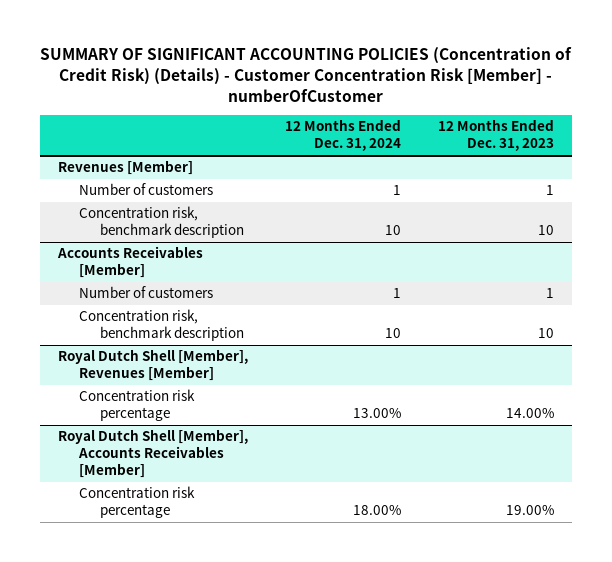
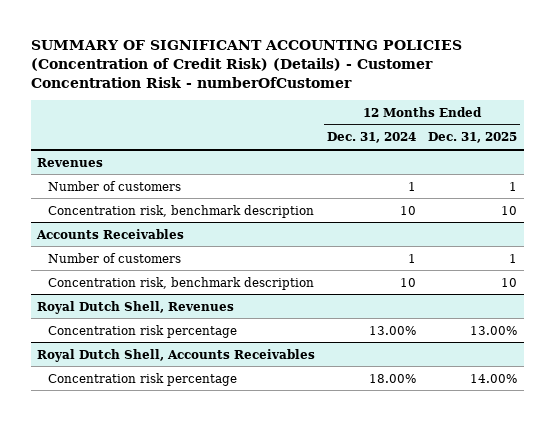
[39,47,572,102] SUMMARY OF SIGNIFICANT ACCOUNTING POLICIES (Concentration of Credit Risk) (Details) - Customer Concentration Risk [Member] - numberOfCustomer -> [30,39,462,88] SUMMARY OF SIGNIFICANT ACCOUNTING POLICIES (Concentration of Credit Risk) (Details) - Customer Concentration Risk - numberOfCustomer
[437,119,554,152] 12 Months Ended Dec. 31, 2023 -> none
none -> [428,132,518,144] Dec. 31, 2025
[58,160,194,176] Revenues [Member] -> [36,157,103,167] Revenues
[57,246,204,279] Accounts Receivables [Member] -> [35,228,184,239] Accounts Receivables
[58,349,249,382] Royal Dutch Shell [Member], Revenues [Member] -> [36,300,234,314] Royal Dutch Shell, Revenues
[58,429,249,479] Royal Dutch Shell [Member], Accounts Receivables [Member] -> [36,348,315,362] Royal Dutch Shell, Accounts Receivables

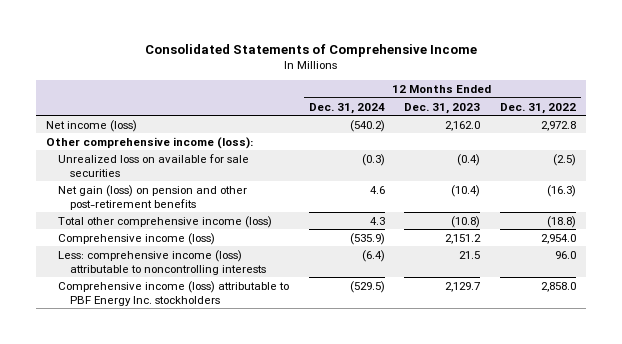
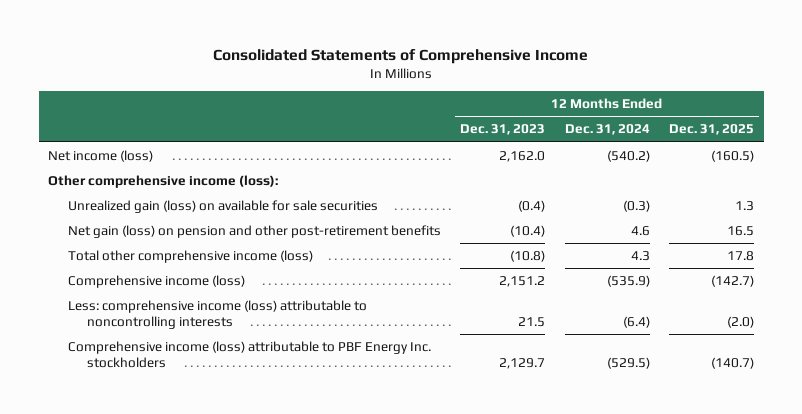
[500,102,577,114] Dec. 31, 2022 -> none
none -> [668,124,754,136] Dec. 31, 2025
[57,153,249,177] Unrealized loss on available for sale securities -> [67,199,378,213] Unrealized gain (loss) on available for sale securities

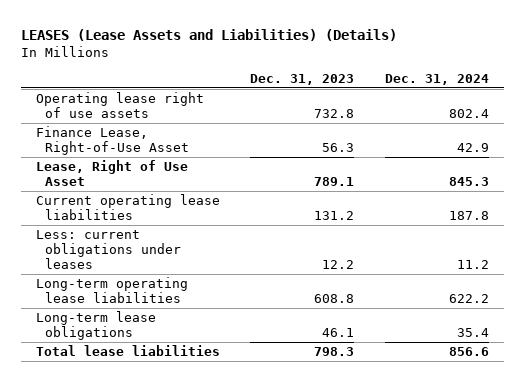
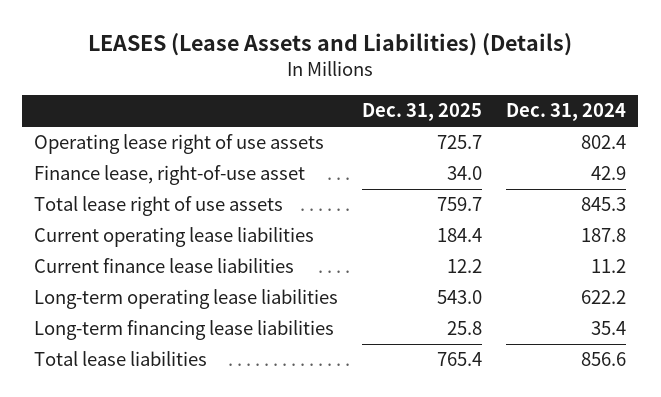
[250,74,355,86] Dec. 31, 2023 -> none
none -> [362,103,483,122] Dec. 31, 2025
[35,125,189,156] Finance Lease, Right-of-Use Asset -> [34,165,306,186] Finance lease, right-of-use asset
[35,159,188,187] Lease, Right of Use Asset -> [34,196,284,217] Total lease right of use assets
[35,229,181,270] Less: current obligations under leases -> [34,258,295,274] Current finance lease liabilities
[35,310,156,341] Long-term lease obligations -> [34,320,335,341] Long-term financing lease liabilities

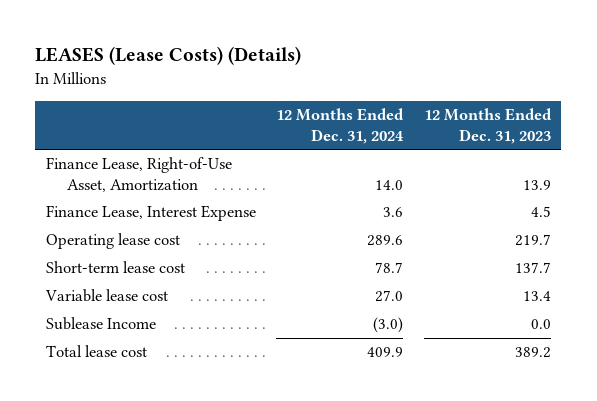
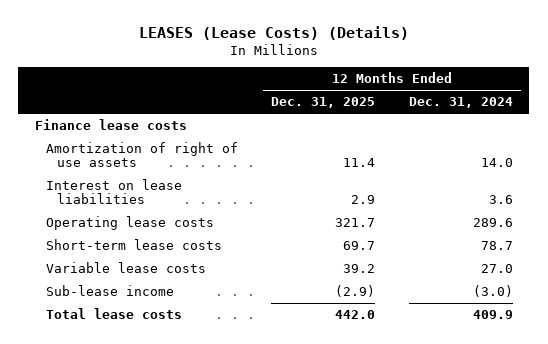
[423,108,552,144] 12 Months Ended Dec. 31, 2023 -> none
none -> [271,97,376,109] Dec. 31, 2025
none -> [35,119,188,131] Finance lease costs
[45,157,232,192] Finance Lease, Right-of-Use Asset, Amortization -> [46,142,239,168] Amortization of right of use assets
[45,205,256,222] Finance Lease, Interest Expense -> [46,179,183,205] Interest on lease liabilities
[45,233,180,250] Operating lease cost -> [46,216,215,231] Operating lease costs
[45,261,185,274] Short-term lease cost -> [46,239,223,251] Short-term lease costs
[44,289,168,303] Variable lease cost -> [46,262,207,274] Variable lease costs
[45,317,156,331] Sublease Income -> [46,285,175,297] Sub-lease income
[45,345,147,358] Total lease cost -> [46,308,183,320] Total lease costs

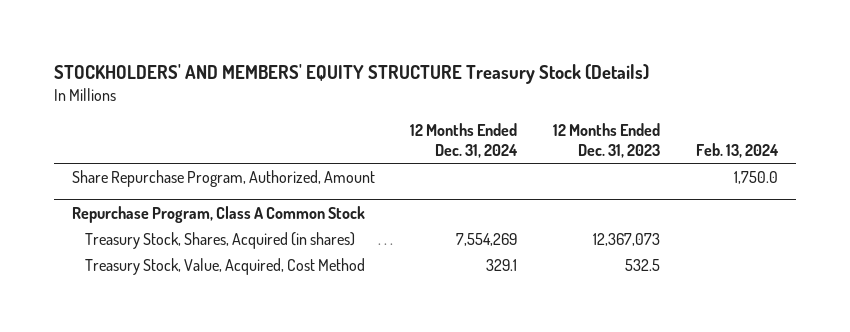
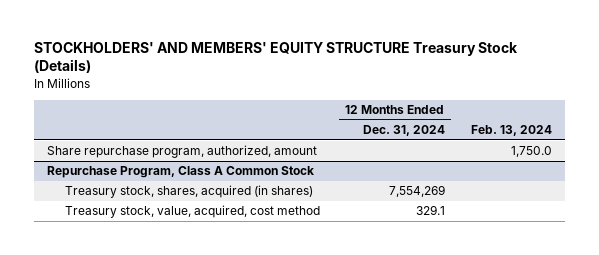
[553,122,661,158] 12 Months Ended Dec. 31, 2023 -> none
[71,170,375,188] Share Repurchase Program, Authorized, Amount -> [47,145,318,159] Share repurchase program, authorized, amount
[85,232,356,250] Treasury Stock, Shares, Acquired (in shares) -> [64,185,313,199] Treasury stock, shares, acquired (in shares)
[85,258,366,276] Treasury Stock, Value, Acquired, Cost Method -> [64,205,320,219] Treasury stock, value, acquired, cost method

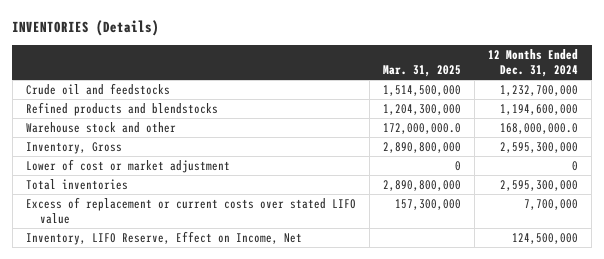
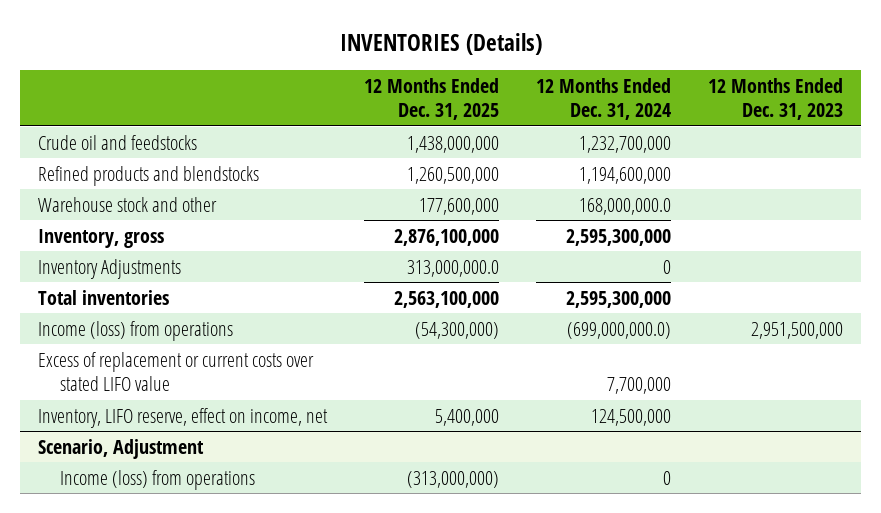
[382,65,461,78] Mar. 31, 2025 -> none
none -> [364,77,500,121] 12 Months Ended Dec. 31, 2025
none -> [707,77,843,121] 12 Months Ended Dec. 31, 2023
[25,141,122,154] Inventory, Gross -> [38,228,165,248] Inventory, gross
[25,158,230,173] Lower of cost or market adjustment -> [38,258,182,279] Inventory Adjustments
none -> [38,320,234,341] Income (loss) from operations
[25,230,302,245] Inventory, LIFO Reserve, Effect on Income, Net -> [38,407,329,428] Inventory, LIFO reserve, effect on income, net
none -> [38,438,205,459] Scenario, Adjustment
none -> [60,469,256,490] Income (loss) from operations

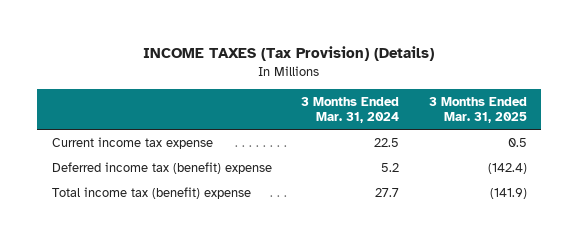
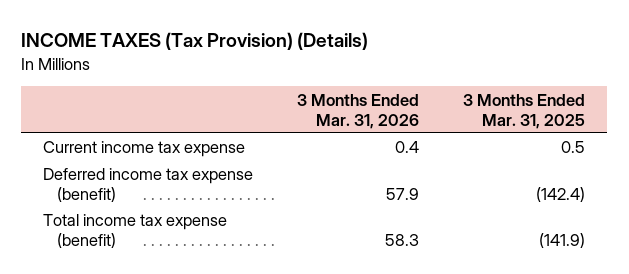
[301,97,400,124] 3 Months Ended Mar. 31, 2024 -> none
none -> [297,93,420,129] 3 Months Ended Mar. 31, 2026
[52,162,273,175] Deferred income tax (benefit) expense -> [43,168,254,203] Deferred income tax expense (benefit)
[52,187,252,200] Total income tax (benefit) expense -> [43,214,228,249] Total income tax expense (benefit)

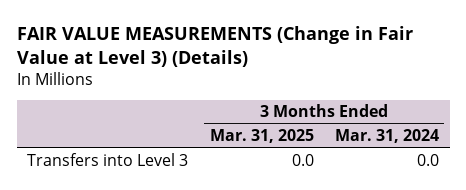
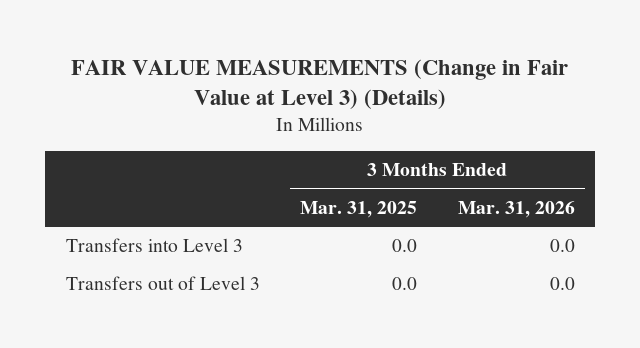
[334,129,439,144] Mar. 31, 2024 -> none
none -> [457,200,575,218] Mar. 31, 2026
none -> [65,276,260,291] Transfers out of Level 3

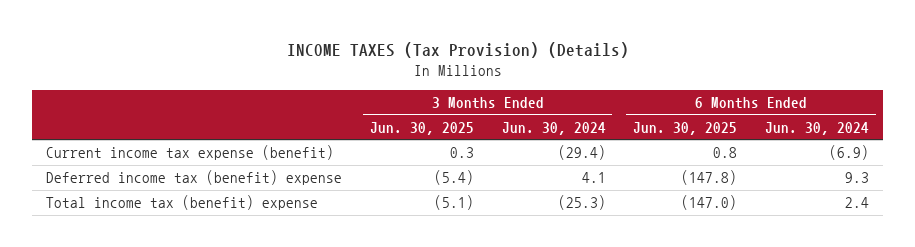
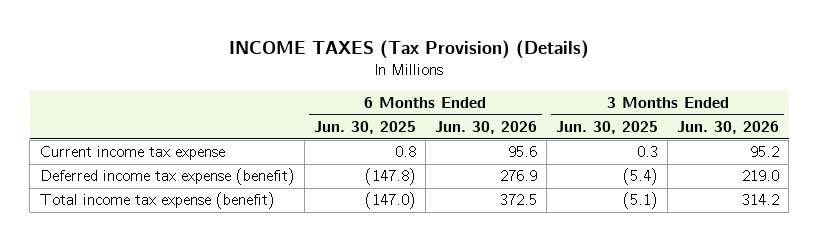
[501,121,606,135] Jun. 30, 2024 -> none
[764,121,869,135] Jun. 30, 2024 -> none
none -> [434,120,537,134] Jun. 30, 2026
none -> [677,120,780,134] Jun. 30, 2026
[46,144,335,160] Current income tax expense (benefit) -> [39,146,225,161] Current income tax expense
[46,169,343,185] Deferred income tax (benefit) expense -> [39,168,295,186] Deferred income tax expense (benefit)
[46,194,319,210] Total income tax (benefit) expense -> [39,192,275,210] Total income tax expense (benefit)

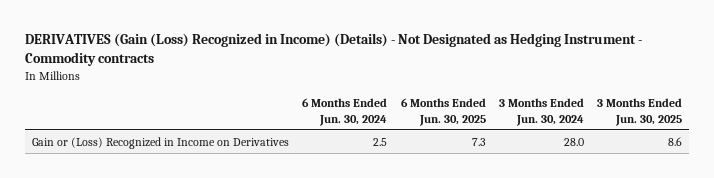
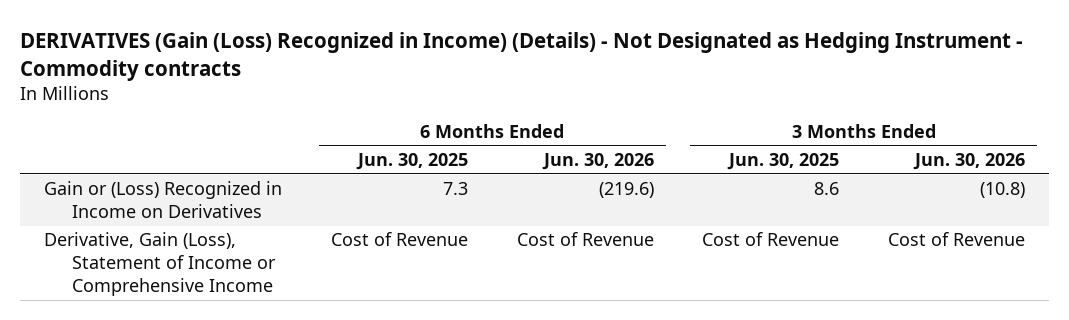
[302,98,388,126] 6 Months Ended Jun. 30, 2024 -> none
[498,98,584,126] 3 Months Ended Jun. 30, 2024 -> none
none -> [541,153,654,171] Jun. 30, 2026
none -> [912,153,1025,171] Jun. 30, 2026
none -> [44,232,276,297] Derivative, Gain (Loss), Statement of Income or Comprehensive Income

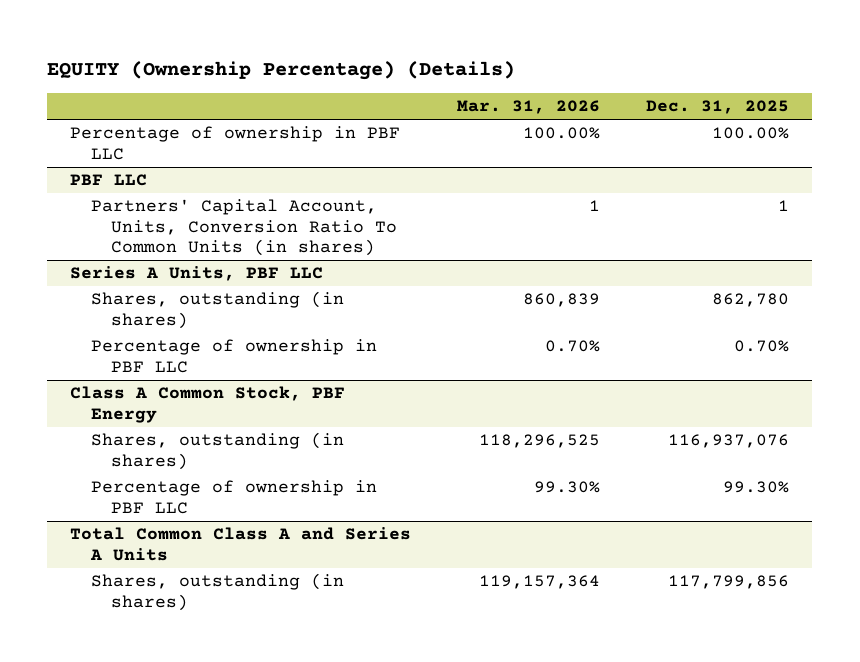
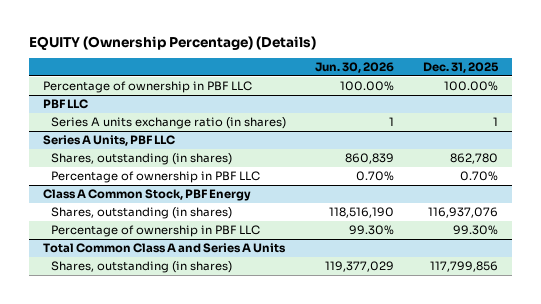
[457,100,601,115] Mar. 31, 2026 -> none
none -> [314,62,394,74] Jun. 30, 2026
[90,199,397,257] Partners' Capital Account, Units, Conversion Ratio To Common Units (in shares) -> [51,117,287,130] Series A units exchange ratio (in shares)

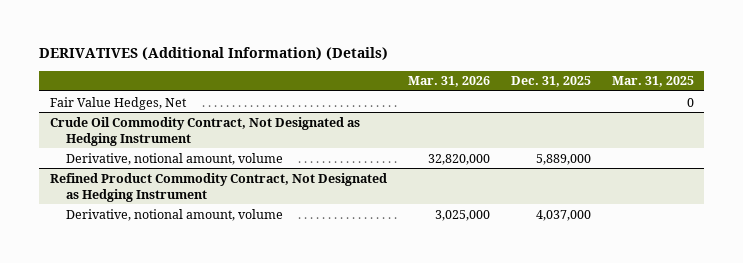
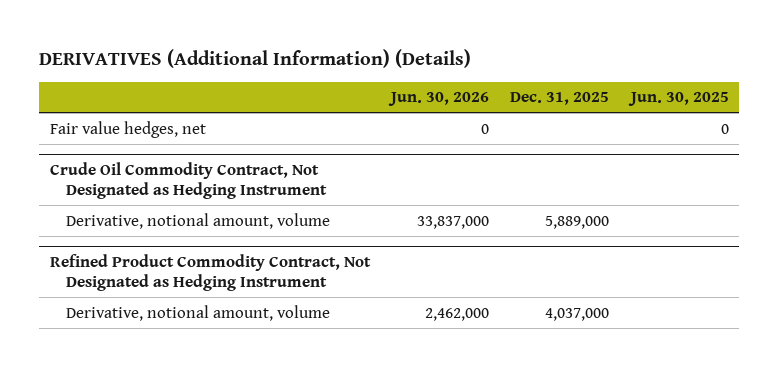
[407,76,490,88] Mar. 31, 2026 -> none
[611,76,694,88] Mar. 31, 2025 -> none
none -> [387,92,489,107] Jun. 30, 2026
none -> [627,92,729,107] Jun. 30, 2025
[49,96,187,110] Fair Value Hedges, Net -> [49,120,206,138] Fair value hedges, net

